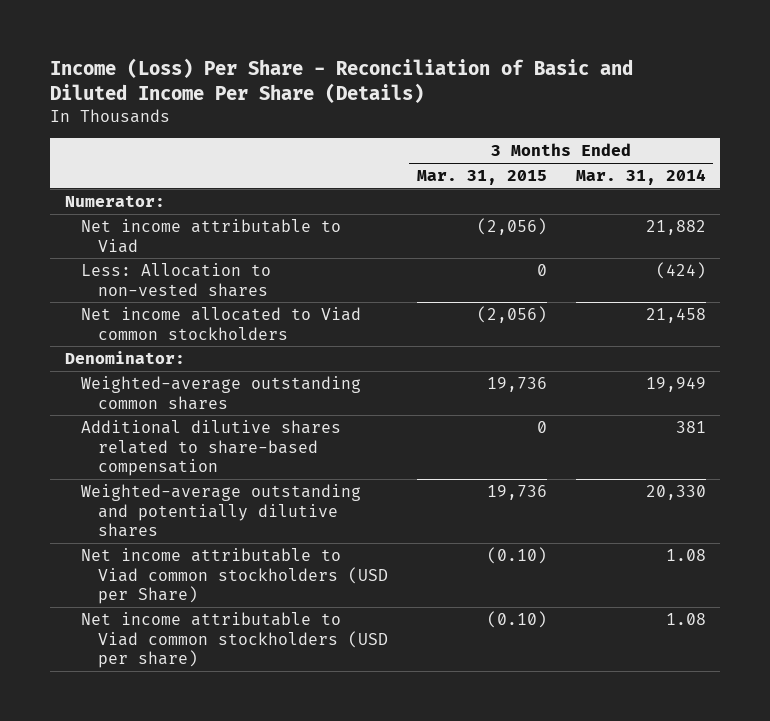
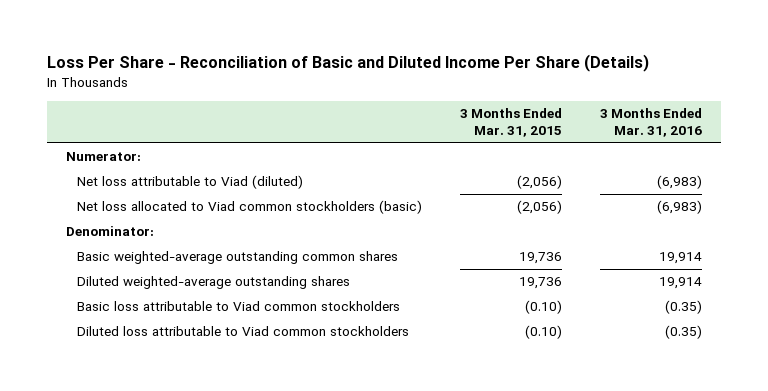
[50,58,634,104] Income (Loss) Per Share - Reconciliation of Basic and Diluted Income Per Share (Details) -> [47,54,650,73] Loss Per Share - Reconciliation of Basic and Diluted Income Per Share (Details)
[575,169,706,186] Mar. 31, 2014 -> none
none -> [599,108,702,138] 3 Months Ended Mar. 31, 2016
[81,263,272,297] Less: Allocation to non-vested shares -> none
[81,219,342,253] Net income attributable to Viad -> [76,175,303,190] Net loss attributable to Viad (diluted)
[81,307,362,340] Net income allocated to Viad common stockholders -> [76,200,422,215] Net loss allocated to Viad common stockholders (basic)
[81,420,342,477] Additional dilutive shares related to share-based compensation -> none
[81,376,362,410] Weighted-average outstanding common shares -> [76,251,398,265] Basic weighted-average outstanding common shares
[81,484,362,538] Weighted-average outstanding and potentially dilutive shares -> [76,276,350,290] Diluted weighted-average outstanding shares
[81,548,388,605] Net income attributable to Viad common stockholders (USD per Share) -> [76,301,400,312] Basic loss attributable to Viad common stockholders
[81,612,388,669] Net income attributable to Viad common stockholders (USD per share) -> [76,326,409,337] Diluted loss attributable to Viad common stockholders

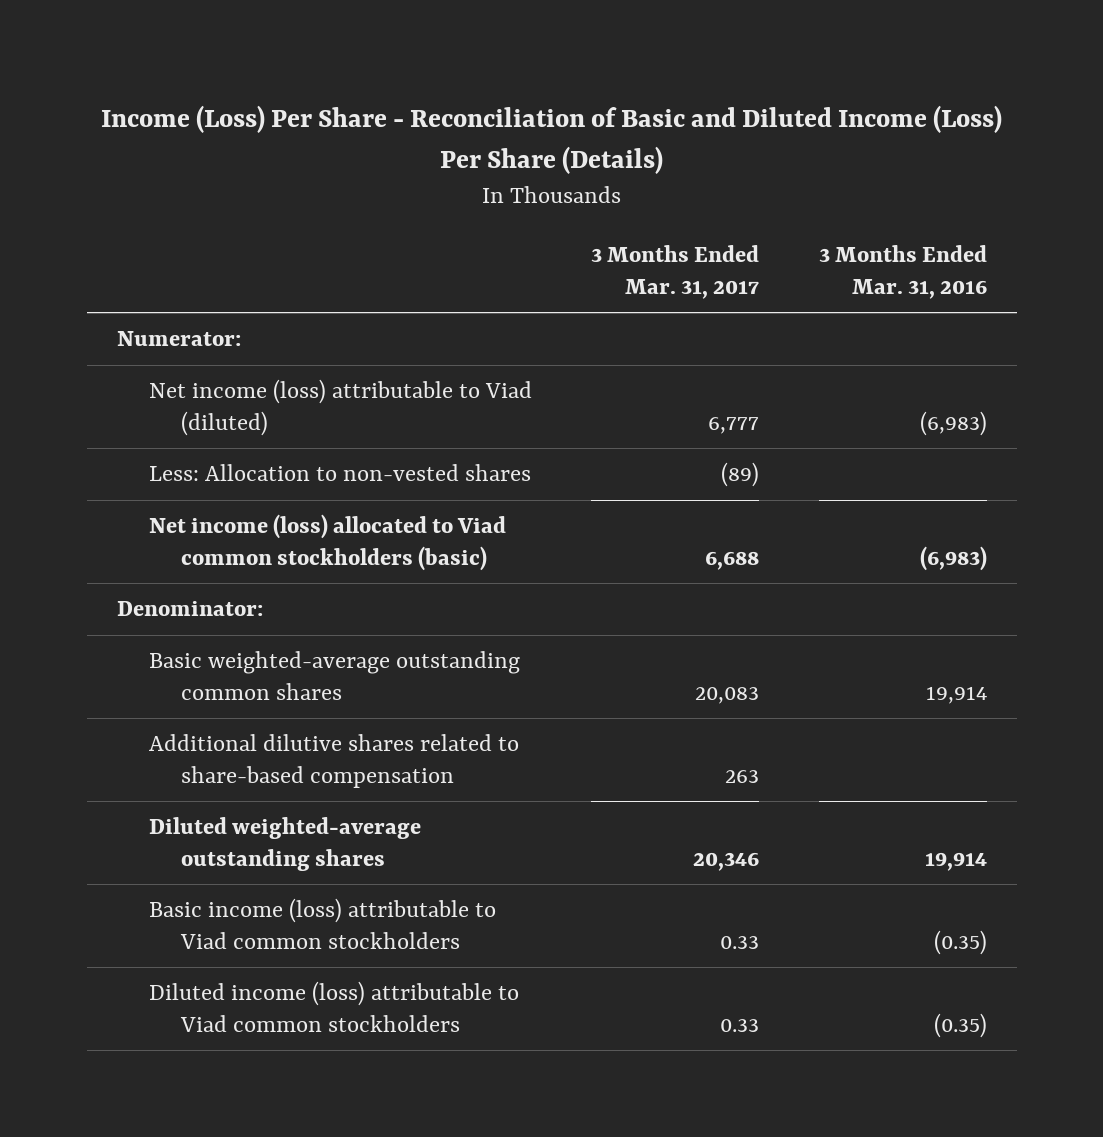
[47,54,650,73] Loss Per Share - Reconciliation of Basic and Diluted Income Per Share (Details) -> [100,105,1002,174] Income (Loss) Per Share - Reconciliation of Basic and Diluted Income (Loss) Per Share (Details)
[459,108,562,138] 3 Months Ended Mar. 31, 2015 -> none
none -> [591,244,760,299] 3 Months Ended Mar. 31, 2017
[76,175,303,190] Net loss attributable to Viad (diluted) -> [149,379,533,437] Net income (loss) attributable to Viad (diluted)
none -> [149,464,532,482] Less: Allocation to non-vested shares
[76,200,422,215] Net loss allocated to Viad common stockholders (basic) -> [149,514,507,572] Net income (loss) allocated to Viad common stockholders (basic)
none -> [149,734,520,789] Additional dilutive shares related to share-based compensation
[76,301,400,312] Basic loss attributable to Viad common stockholders -> [149,898,497,950] Basic income (loss) attributable to Viad common stockholders
[76,326,409,337] Diluted loss attributable to Viad common stockholders -> [149,981,520,1033] Diluted income (loss) attributable to Viad common stockholders

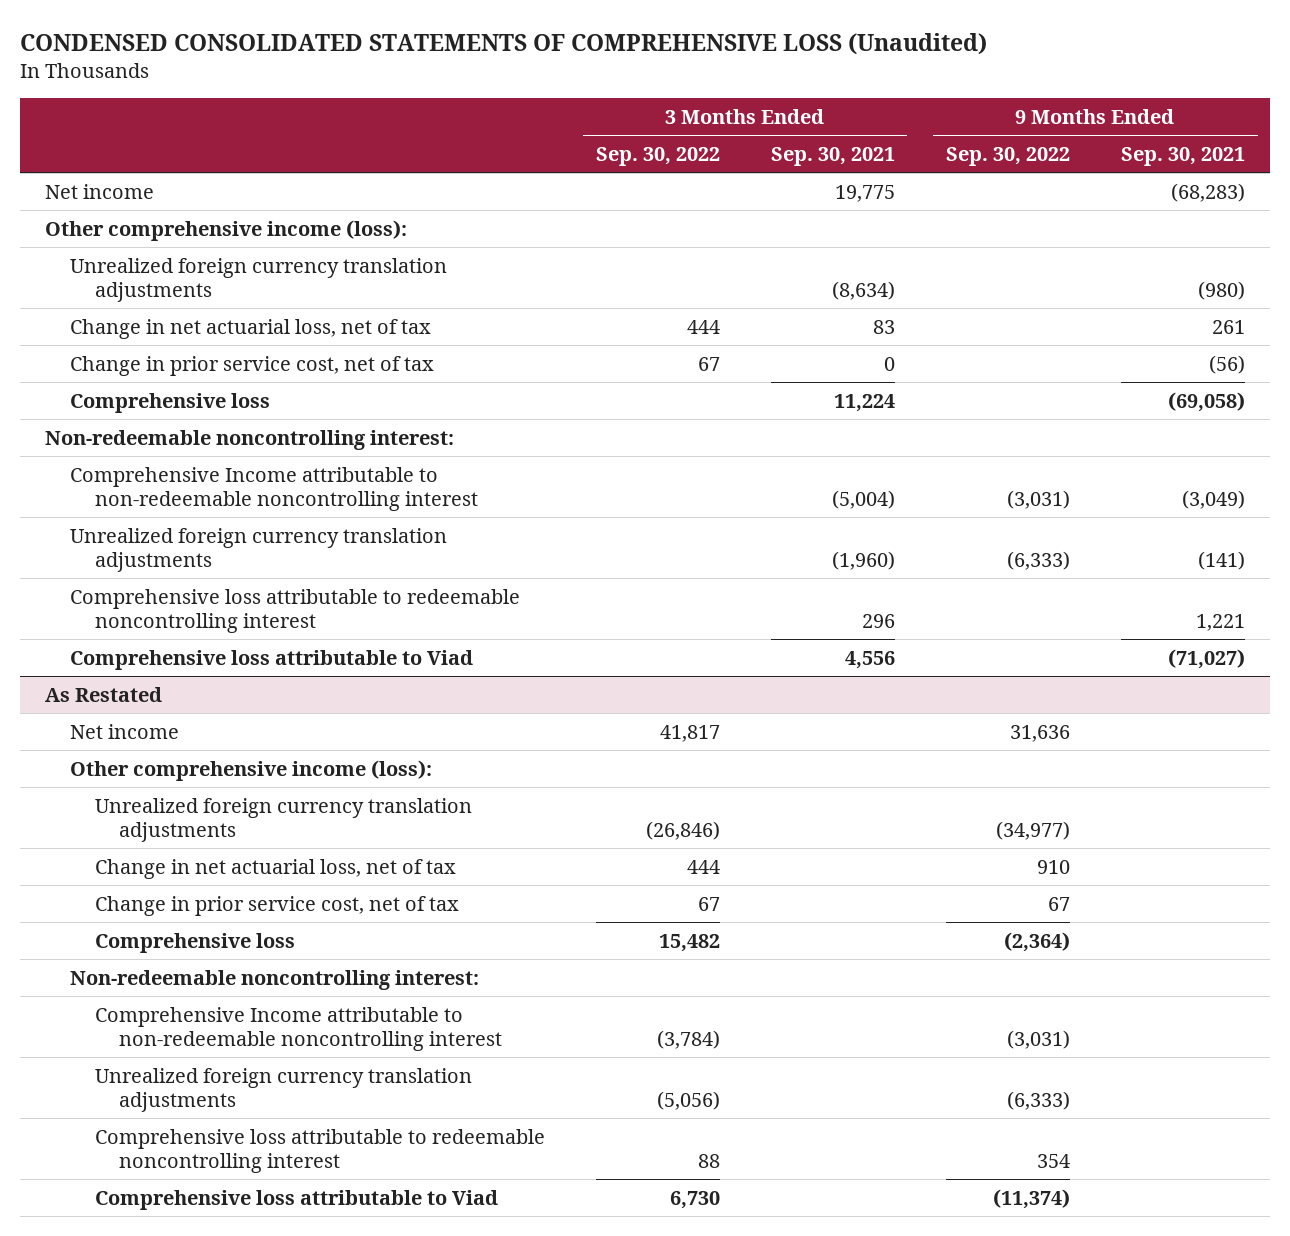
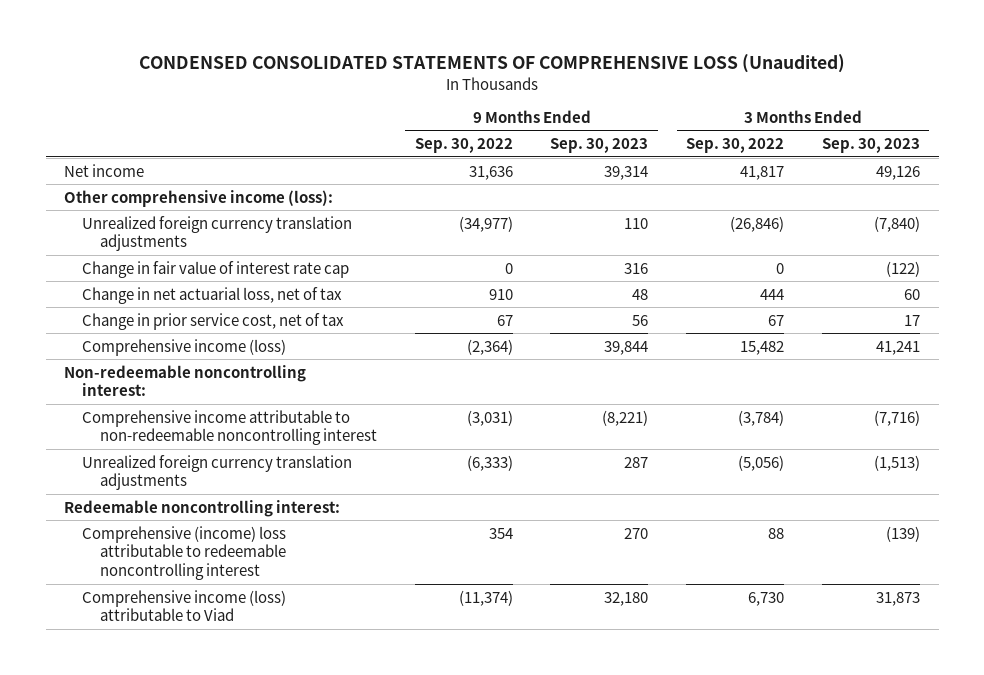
[770,146,895,166] Sep. 30, 2021 -> none
[1120,146,1245,166] Sep. 30, 2021 -> none
none -> [550,138,649,154] Sep. 30, 2023
none -> [821,138,920,154] Sep. 30, 2023
[45,183,155,199] Net income -> none
[45,219,408,241] Other comprehensive income (loss): -> none
[69,257,447,302] Unrealized foreign currency translation adjustments -> none
[69,318,431,339] Change in net actuarial loss, net of tax -> none
[69,355,434,376] Change in prior service cost, net of tax -> none
[69,392,270,413] Comprehensive loss -> none
[45,429,455,450] Non-redeemable noncontrolling interest: -> none
[69,466,478,511] Comprehensive Income attributable to non-redeemable noncontrolling interest -> none
[69,527,447,572] Unrealized foreign currency translation adjustments -> none
[69,588,520,633] Comprehensive loss attributable to redeemable noncontrolling interest -> none
[69,649,473,670] Comprehensive loss attributable to Viad -> none
[45,686,163,702] As Restated -> none
none -> [82,260,350,278] Change in fair value of interest rate cap
[94,932,295,953] Comprehensive loss -> [82,338,287,356] Comprehensive income (loss)
[94,1006,503,1051] Comprehensive Income attributable to non-redeemable noncontrolling interest -> [82,409,377,446] Comprehensive income attributable to non-redeemable noncontrolling interest
none -> [64,499,341,517] Redeemable noncontrolling interest:
[94,1128,545,1173] Comprehensive loss attributable to redeemable noncontrolling interest -> [82,525,287,581] Comprehensive (income) loss attributable to redeemable noncontrolling interest
[94,1189,498,1210] Comprehensive loss attributable to Viad -> [82,589,287,622] Comprehensive income (loss) attributable to Viad

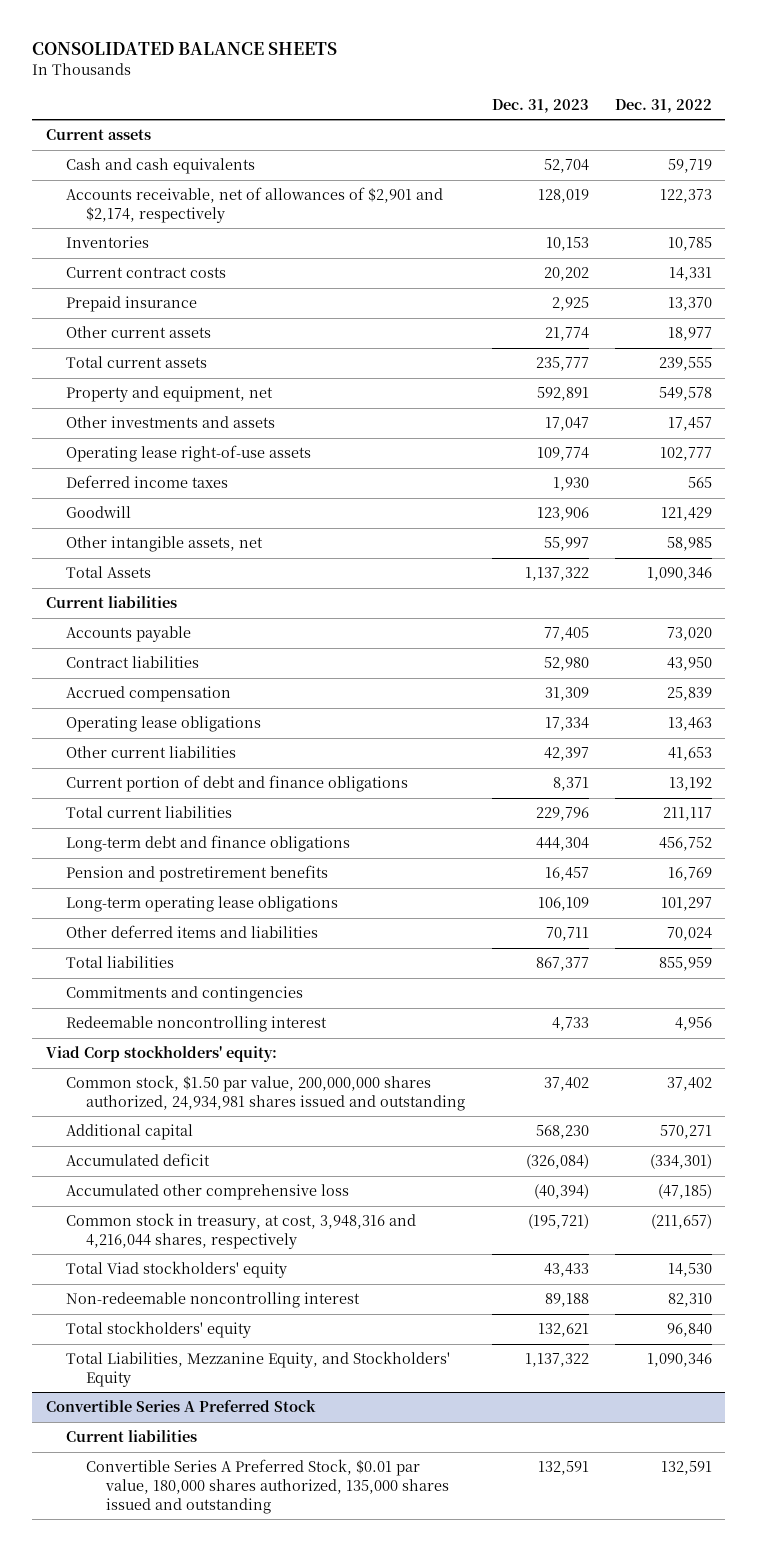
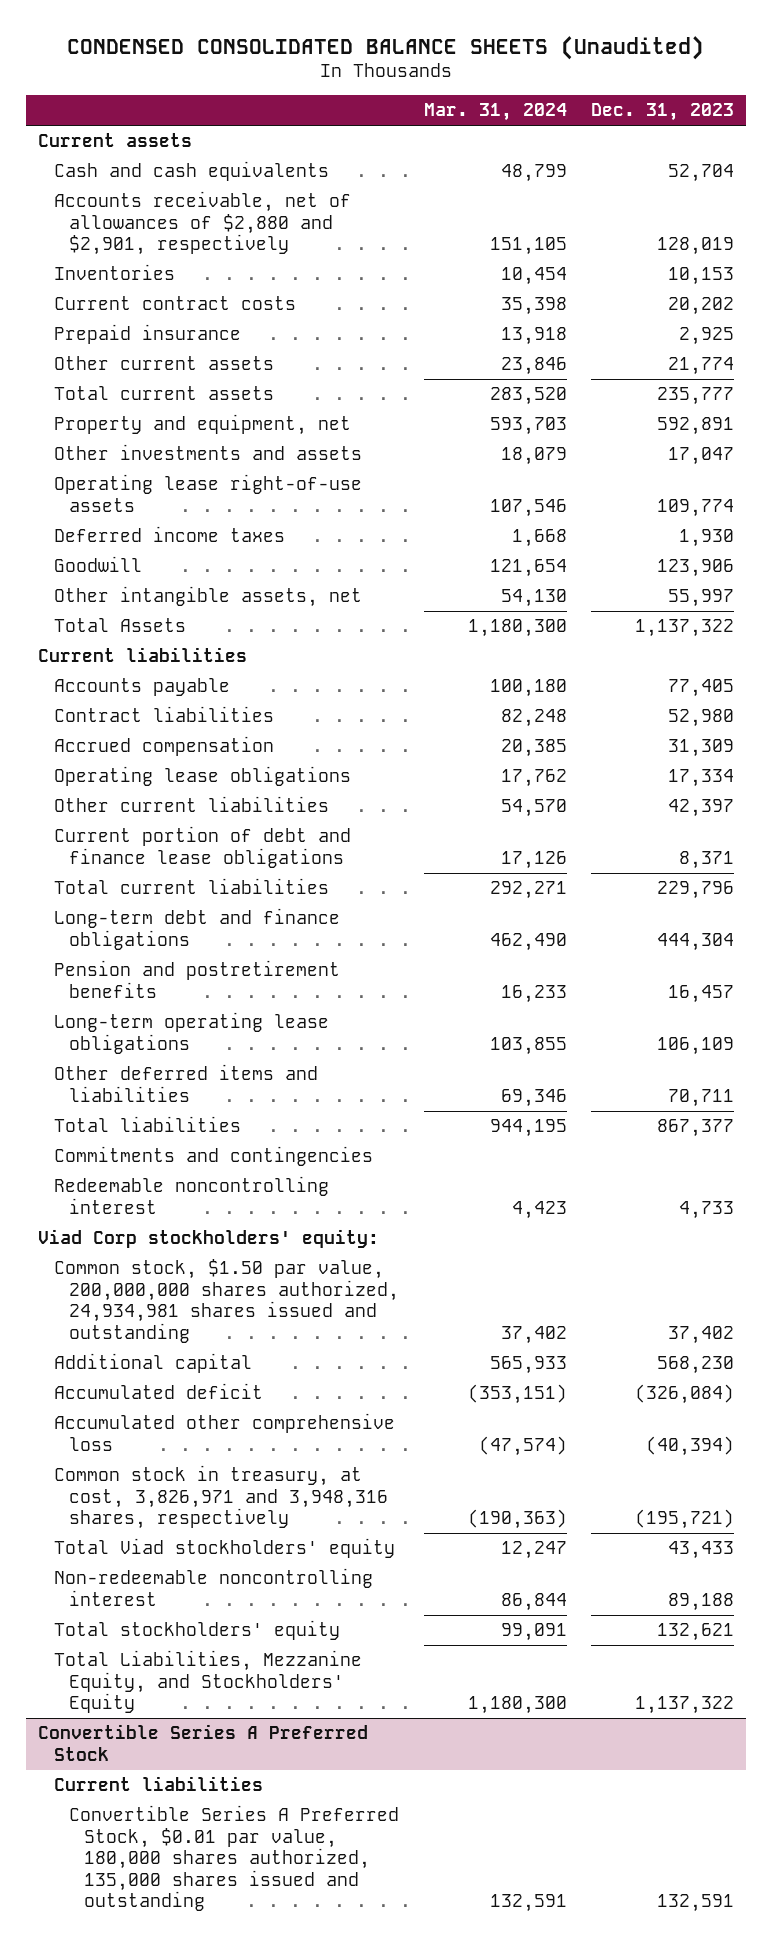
[32,42,338,56] CONSOLIDATED BALANCE SHEETS -> [67,35,705,60] CONDENSED CONSOLIDATED BALANCE SHEETS (Unaudited)
[615,98,713,113] Dec. 31, 2022 -> none
none -> [423,103,567,122] Mar. 31, 2024
[65,187,443,223] Accounts receivable, net of allowances of $2,901 and $2,174, respectively -> [53,191,351,256] Accounts receivable, net of allowances of $2,880 and $2,901, respectively
[65,775,408,793] Current portion of debt and finance obligations -> [53,826,351,868] Current portion of debt and finance lease obligations
[65,1213,416,1249] Common stock in treasury, at cost, 3,948,316 and 4,216,044 shares, respectively -> [53,1465,389,1530] Common stock in treasury, at cost, 3,826,971 and 3,948,316 shares, respectively

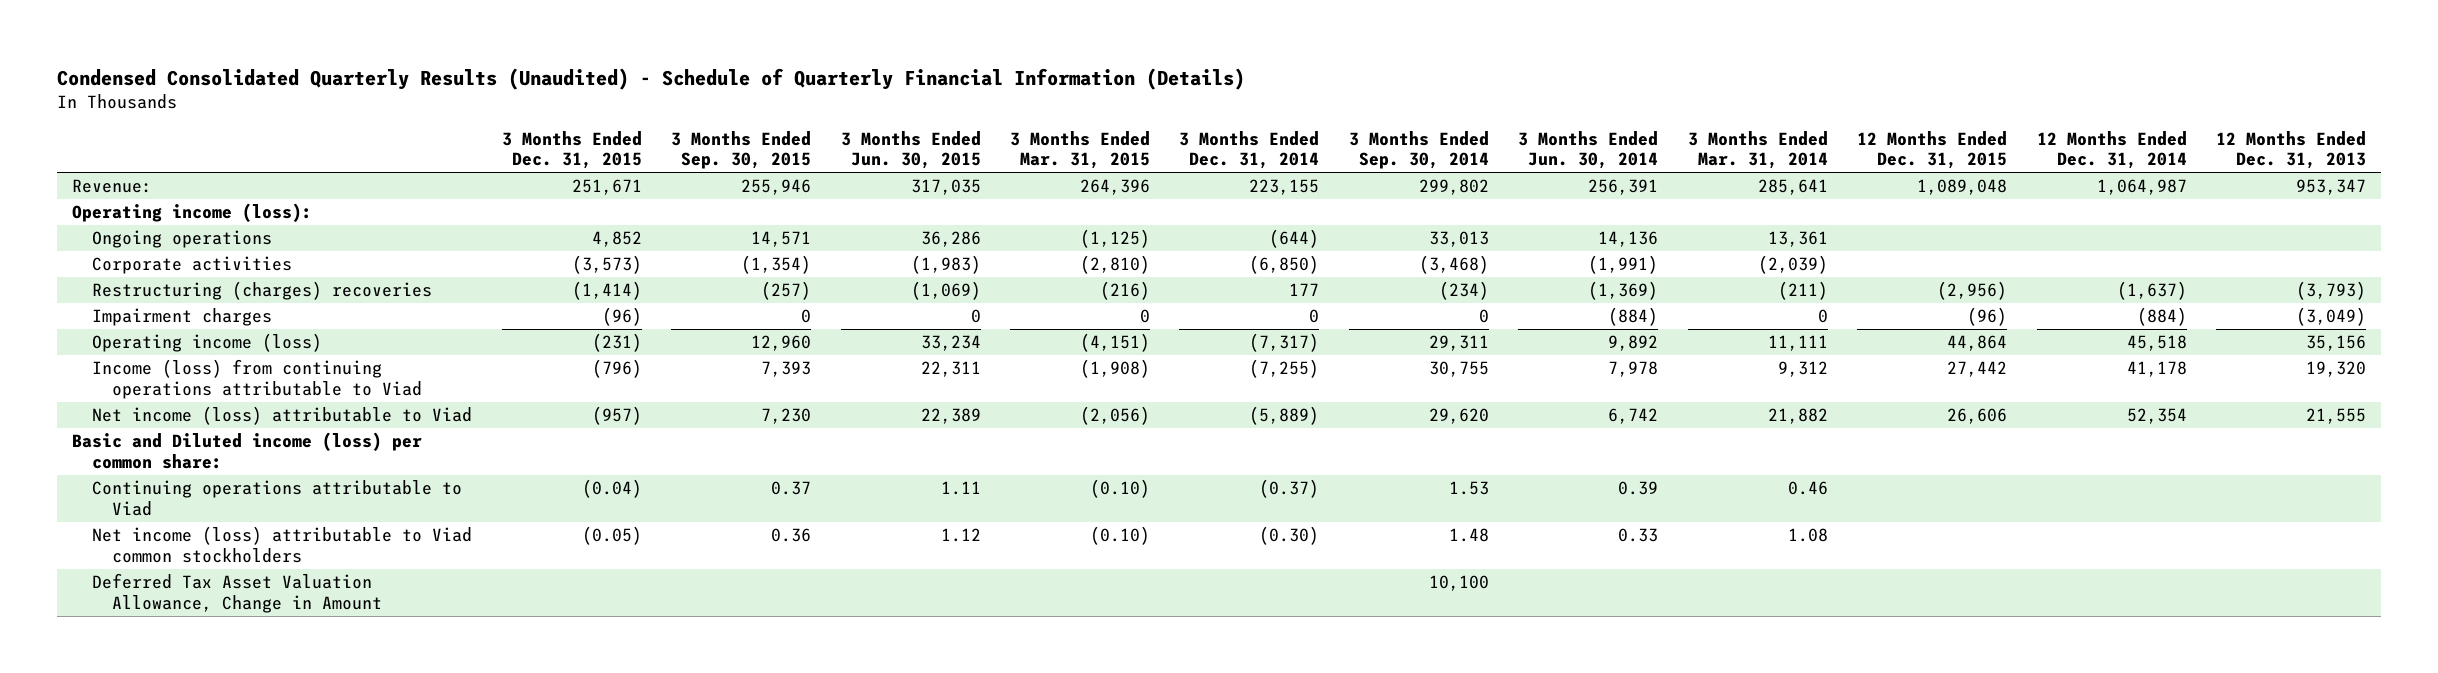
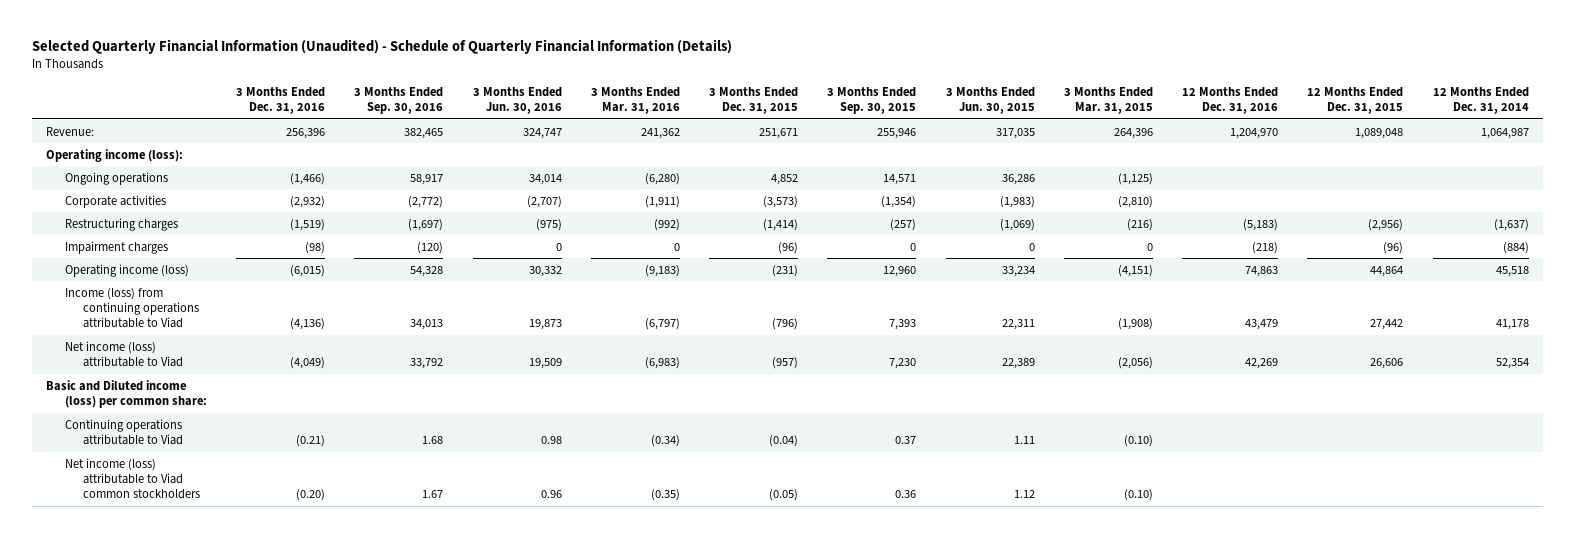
[57,67,1246,90] Condensed Consolidated Quarterly Results (Unaudited) - Schedule of Quarterly Financial Information (Details) -> [31,39,732,55] Selected Quarterly Financial Information (Unaudited) - Schedule of Quarterly Financial Information (Details)
[1179,130,1320,170] 3 Months Ended Dec. 31, 2014 -> none
[1348,130,1489,170] 3 Months Ended Sep. 30, 2014 -> none
[1518,130,1659,170] 3 Months Ended Jun. 30, 2014 -> none
[1687,130,1828,170] 3 Months Ended Mar. 31, 2014 -> none
[2216,130,2367,170] 12 Months Ended Dec. 31, 2013 -> none
none -> [236,87,326,115] 3 Months Ended Dec. 31, 2016
none -> [354,87,444,115] 3 Months Ended Sep. 30, 2016
none -> [472,87,562,115] 3 Months Ended Jun. 30, 2016
none -> [590,87,680,115] 3 Months Ended Mar. 31, 2016
none -> [1182,87,1279,115] 12 Months Ended Dec. 31, 2016
[92,281,433,301] Restructuring (charges) recoveries -> [64,217,178,231] Restructuring charges
[92,573,383,613] Deferred Tax Asset Valuation Allowance, Change in Amount -> none

